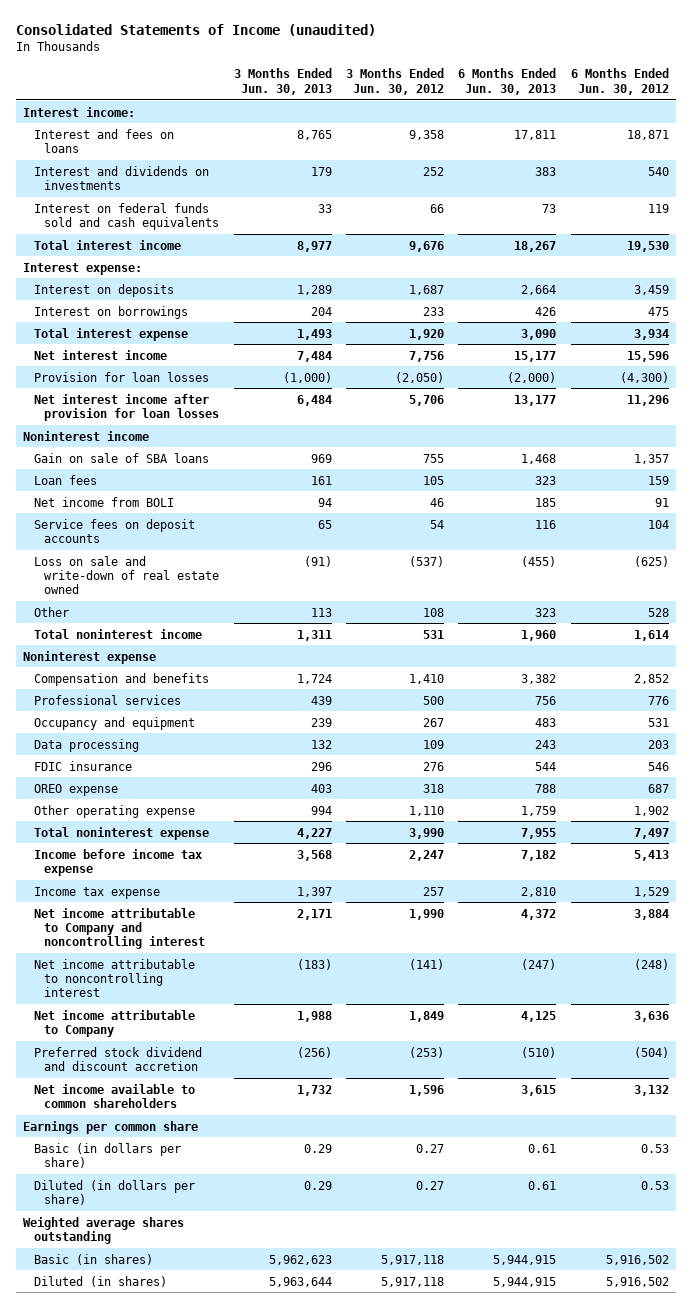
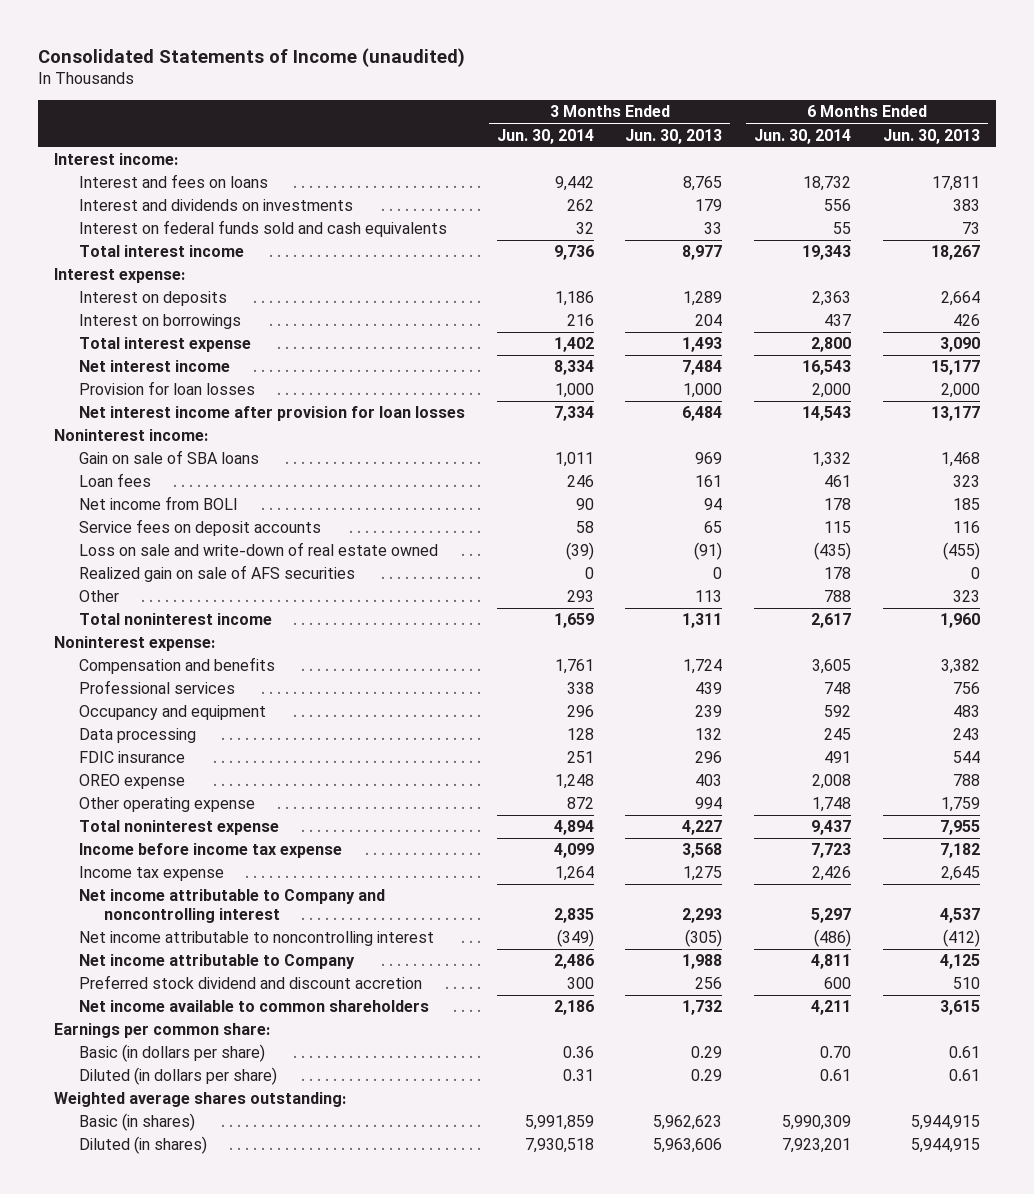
[345,68,444,95] 3 Months Ended Jun. 30, 2012 -> none
[570,68,669,95] 6 Months Ended Jun. 30, 2012 -> none
none -> [496,128,594,144] Jun. 30, 2014
none -> [754,128,852,144] Jun. 30, 2014
[282,371,332,383] (1,000) -> [683,383,723,399] 1,000
[507,371,557,383] (2,000) -> [940,383,980,399] 2,000
[23,430,150,441] Noninterest income -> [53,429,208,442] Noninterest income:
none -> [78,565,355,583] Realized gain on sale of AFS securities
[23,650,157,664] Noninterest expense -> [53,636,215,652] Noninterest expense:
[296,886,332,897] 1,397 -> [683,866,723,882] 1,275
[521,886,557,897] 2,810 -> [940,866,980,882] 2,645
[296,908,332,920] 2,171 -> [682,907,723,923] 2,293
[521,908,557,920] 4,372 -> [939,907,980,923] 4,537
[296,958,332,970] (183) -> [685,929,723,948] (305)
[521,958,557,970] (247) -> [942,929,980,948] (412)
[296,1046,332,1058] (256) -> [695,977,723,990] 256
[521,1046,557,1058] (510) -> [952,977,980,990] 510
[23,1120,199,1134] Earnings per common share -> [53,1023,270,1039] Earnings per common share:
[23,1216,185,1244] Weighted average shares outstanding -> [53,1092,346,1108] Weighted average shares outstanding:
[268,1276,332,1287] 5,963,644 -> [653,1138,723,1154] 5,963,606

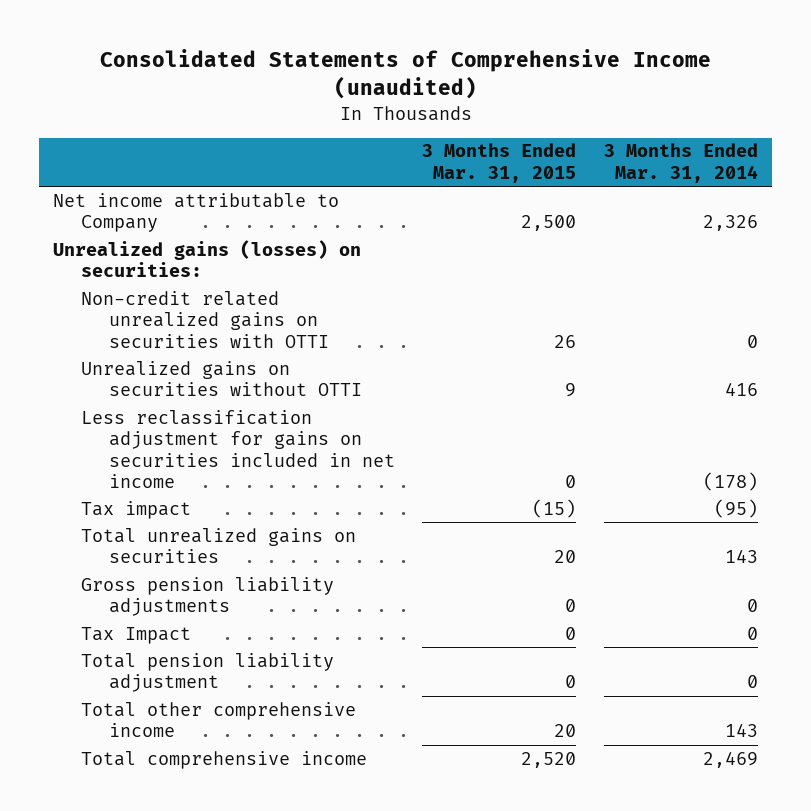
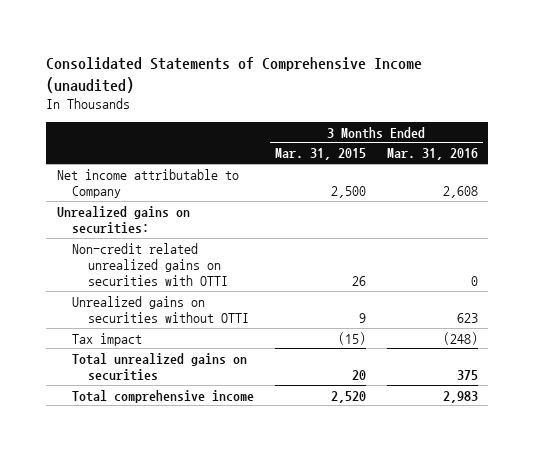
[603,143,758,183] 3 Months Ended Mar. 31, 2014 -> none
none -> [386,148,478,161] Mar. 31, 2016
[53,239,362,278] Unrealized gains (losses) on securities: -> [56,205,190,234] Unrealized gains on securities:
[81,409,395,489] Less reclassification adjustment for gains on securities included in net income -> none
[81,576,335,617] Gross pension liability adjustments -> none
[81,626,192,644] Tax Impact -> none
[81,652,335,693] Total pension liability adjustment -> none
[81,701,357,738] Total other comprehensive income -> none

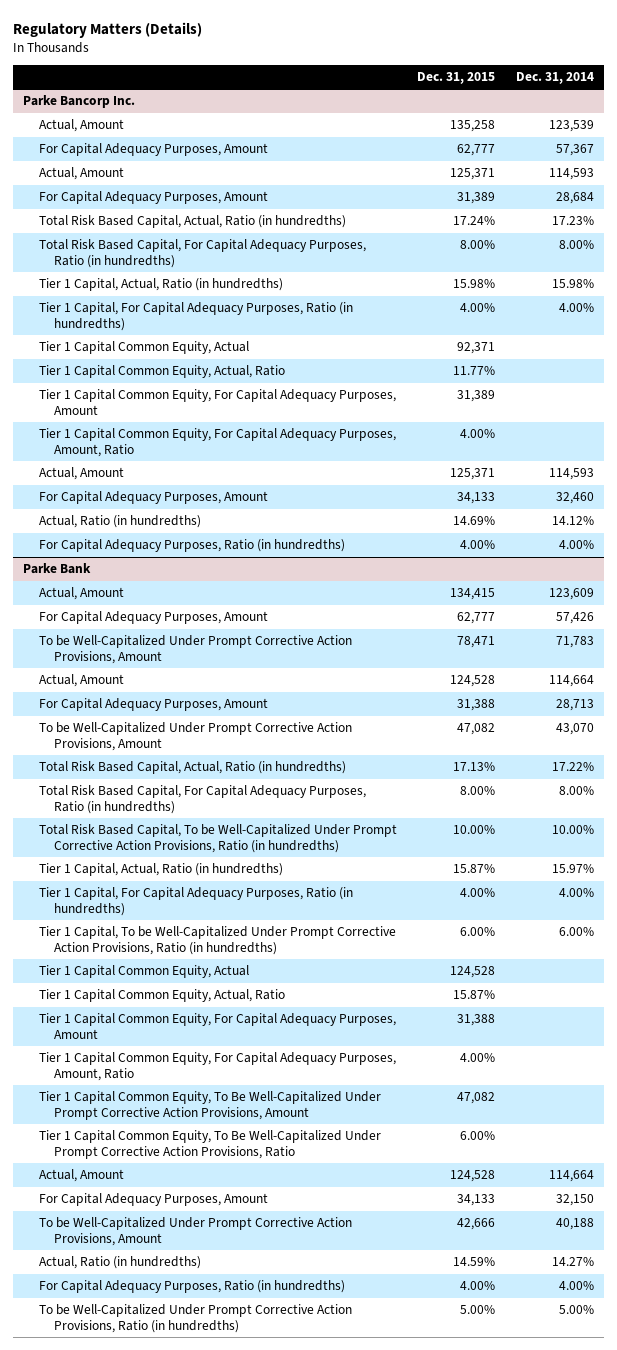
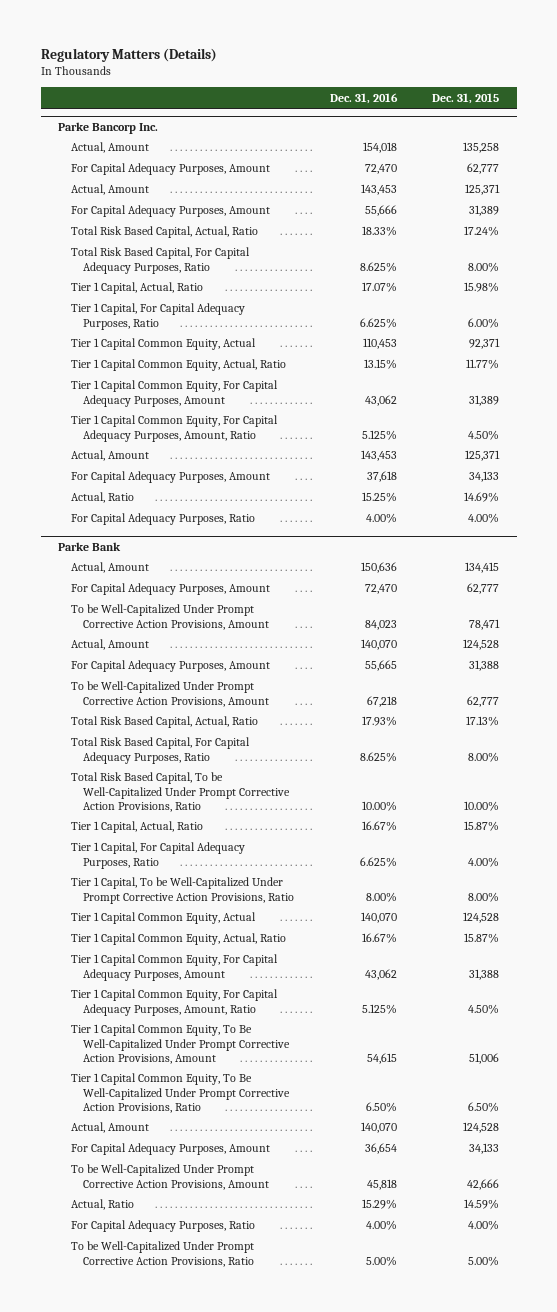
[516,72,595,85] Dec. 31, 2014 -> none
none -> [329,92,398,104] Dec. 31, 2016
[38,215,346,229] Total Risk Based Capital, Actual, Ratio (in hundredths) -> [70,226,258,239] Total Risk Based Capital, Actual, Ratio
[38,239,366,268] Total Risk Based Capital, For Capital Adequacy Purposes, Ratio (in hundredths) -> [70,247,250,274] Total Risk Based Capital, For Capital Adequacy Purposes, Ratio
[38,278,283,292] Tier 1 Capital, Actual, Ratio (in hundredths) -> [70,282,203,295] Tier 1 Capital, Actual, Ratio
[38,302,353,331] Tier 1 Capital, For Capital Adequacy Purposes, Ratio (in hundredths) -> [70,303,245,330] Tier 1 Capital, For Capital Adequacy Purposes, Ratio
[460,303,496,313] 4.00% -> [467,317,499,328] 6.00%
[460,429,496,439] 4.00% -> [467,429,499,440] 4.50%
[38,515,201,529] Actual, Ratio (in hundredths) -> [70,492,134,504] Actual, Ratio
[38,539,345,553] For Capital Adequacy Purposes, Ratio (in hundredths) -> [70,513,255,526] For Capital Adequacy Purposes, Ratio
[457,723,496,736] 47,082 -> [466,695,499,707] 62,777
[38,761,346,775] Total Risk Based Capital, Actual, Ratio (in hundredths) -> [70,716,258,729] Total Risk Based Capital, Actual, Ratio
[38,785,366,814] Total Risk Based Capital, For Capital Adequacy Purposes, Ratio (in hundredths) -> [70,737,250,764] Total Risk Based Capital, For Capital Adequacy Purposes, Ratio
[38,824,397,853] Total Risk Based Capital, To be Well-Capitalized Under Prompt Corrective Action Provisions, Ratio (in hundredths) -> [70,772,291,812] Total Risk Based Capital, To be Well-Capitalized Under Prompt Corrective Action Provisions, Ratio
[38,863,283,877] Tier 1 Capital, Actual, Ratio (in hundredths) -> [70,821,203,834] Tier 1 Capital, Actual, Ratio
[38,887,353,916] Tier 1 Capital, For Capital Adequacy Purposes, Ratio (in hundredths) -> [70,842,245,869] Tier 1 Capital, For Capital Adequacy Purposes, Ratio
[38,926,396,955] Tier 1 Capital, To be Well-Capitalized Under Prompt Corrective Action Provisions, Ratio (in hundredths) -> [70,877,295,904] Tier 1 Capital, To be Well-Capitalized Under Prompt Corrective Action Provisions, Ratio
[460,927,496,937] 6.00% -> [467,891,499,902] 8.00%
[460,1053,496,1063] 4.00% -> [467,1003,499,1014] 4.50%
[457,1092,496,1105] 47,082 -> [468,1052,499,1064] 51,006
[460,1131,496,1141] 6.00% -> [467,1101,499,1112] 6.50%
[38,1256,201,1270] Actual, Ratio (in hundredths) -> [70,1199,134,1211] Actual, Ratio
[38,1280,345,1294] For Capital Adequacy Purposes, Ratio (in hundredths) -> [70,1220,255,1233] For Capital Adequacy Purposes, Ratio
[38,1304,352,1333] To be Well-Capitalized Under Prompt Corrective Action Provisions, Ratio (in hundredths) -> [70,1241,255,1267] To be Well-Capitalized Under Prompt Corrective Action Provisions, Ratio

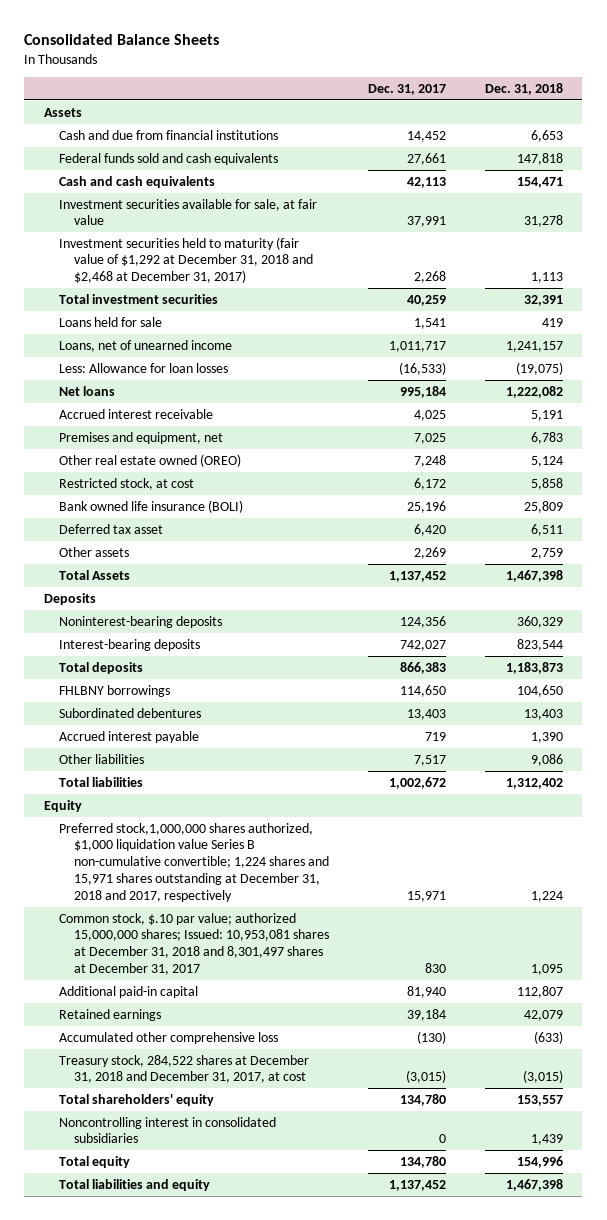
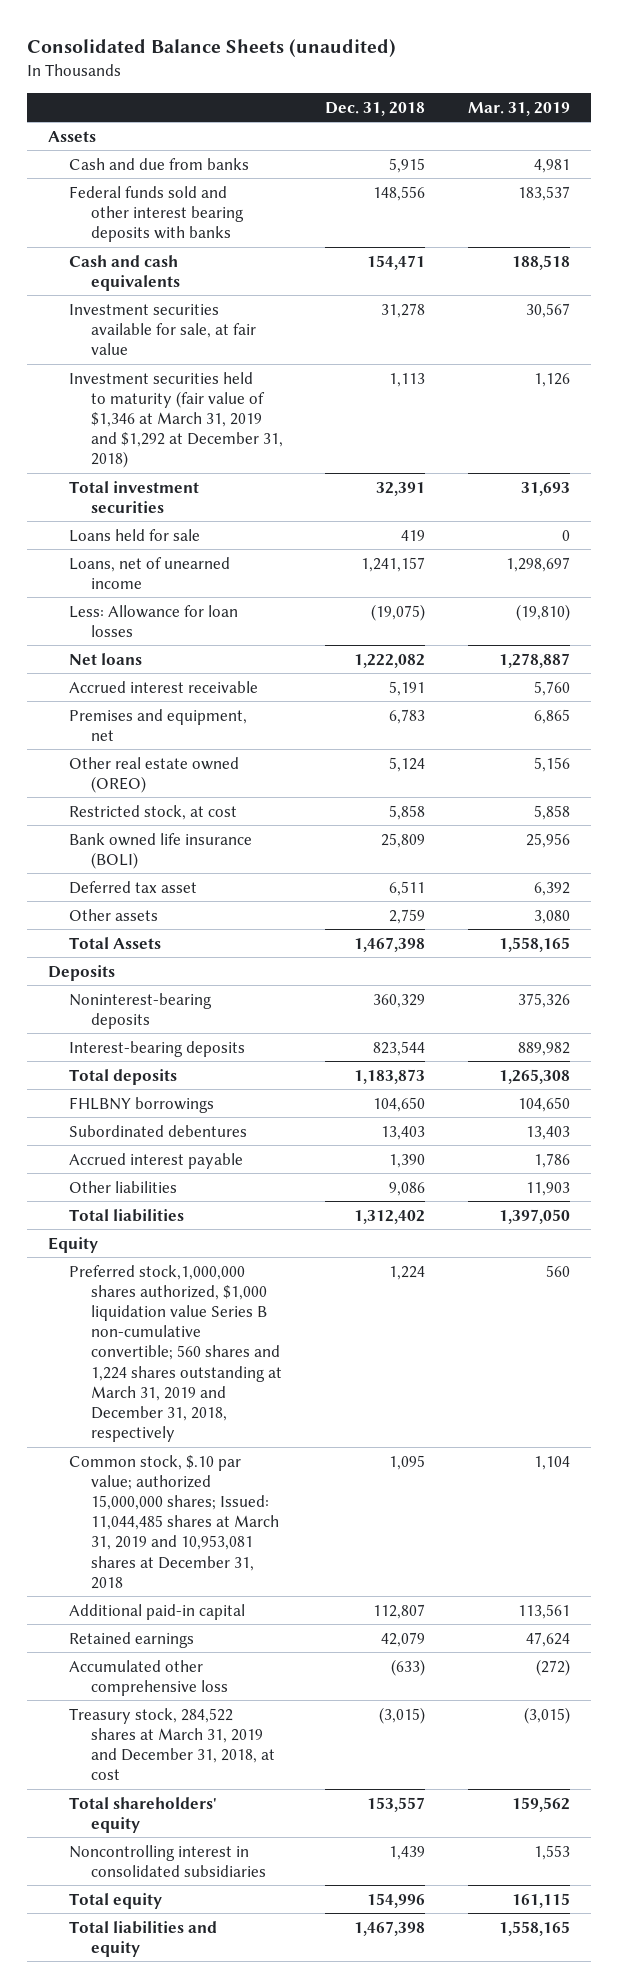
[24,34,220,46] Consolidated Balance Sheets -> [26,38,396,57] Consolidated Balance Sheets (unaudited)
[368,83,447,95] Dec. 31, 2017 -> none
none -> [467,101,570,116] Mar. 31, 2019
[59,129,279,140] Cash and due from financial institutions -> [69,157,250,170] Cash and due from banks
[531,129,564,142] 6,653 -> [389,157,426,173] 5,915
[59,152,279,165] Federal funds sold and cash equivalents -> [69,185,244,242] Federal funds sold and other interest bearing deposits with banks
[517,152,564,165] 147,818 -> [373,185,426,201] 148,556
[59,236,314,284] Investment securities held to maturity (fair value of $1,292 at December 31, 2018 and $2,468 at December 31, 2017) -> [69,371,283,469] Investment securities held to maturity (fair value of $1,346 at March 31, 2019 and $1,292 at December 31, 2018)
[59,822,330,902] Preferred stock,1,000,000 shares authorized, $1,000 liquidation value Series B non-cumulative convertible; 1,224 shares and 15,971 shares outstanding at December 31, 2018 and 2017, respectively -> [69,1264,282,1443] Preferred stock,1,000,000 shares authorized, $1,000 liquidation value Series B non-cumulative convertible; 560 shares and 1,224 shares outstanding at March 31, 2019 and December 31, 2018, respectively
[59,912,330,976] Common stock, $.10 par value; authorized 15,000,000 shares; Issued: 10,953,081 shares at December 31, 2018 and 8,301,497 shares at December 31, 2017 -> [69,1454,279,1589] Common stock, $.10 par value; authorized 15,000,000 shares; Issued: 11,044,485 shares at March 31, 2019 and 10,953,081 shares at December 31, 2018
[59,1054,310,1084] Treasury stock, 284,522 shares at December 31, 2018 and December 31, 2017, at cost -> [69,1707,275,1781] Treasury stock, 284,522 shares at March 31, 2019 and December 31, 2018, at cost

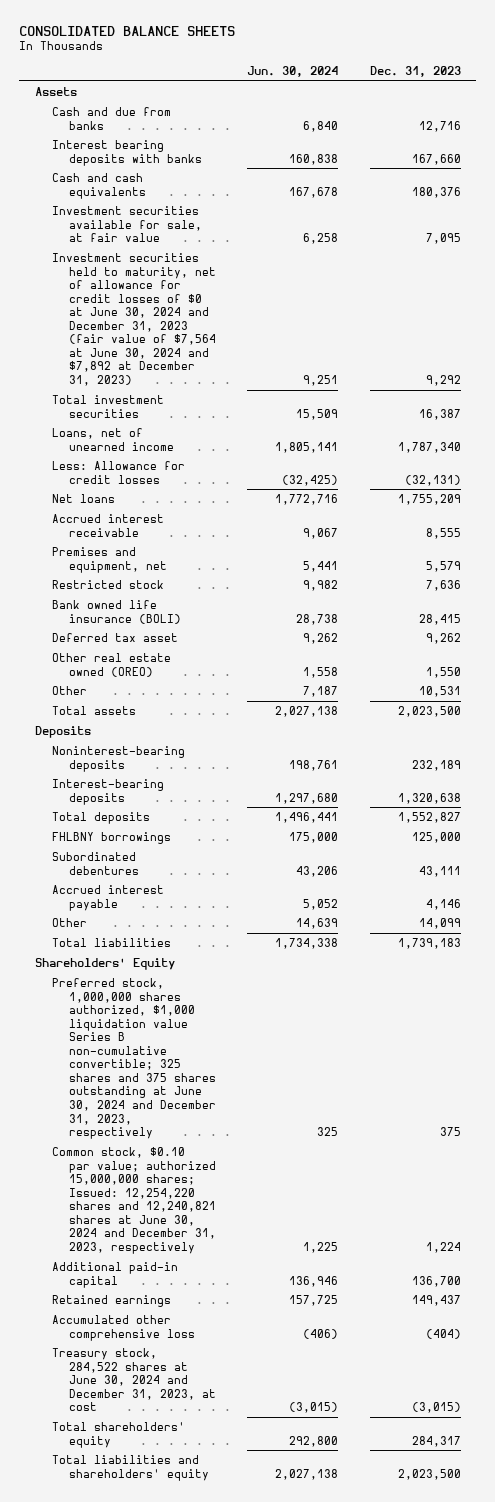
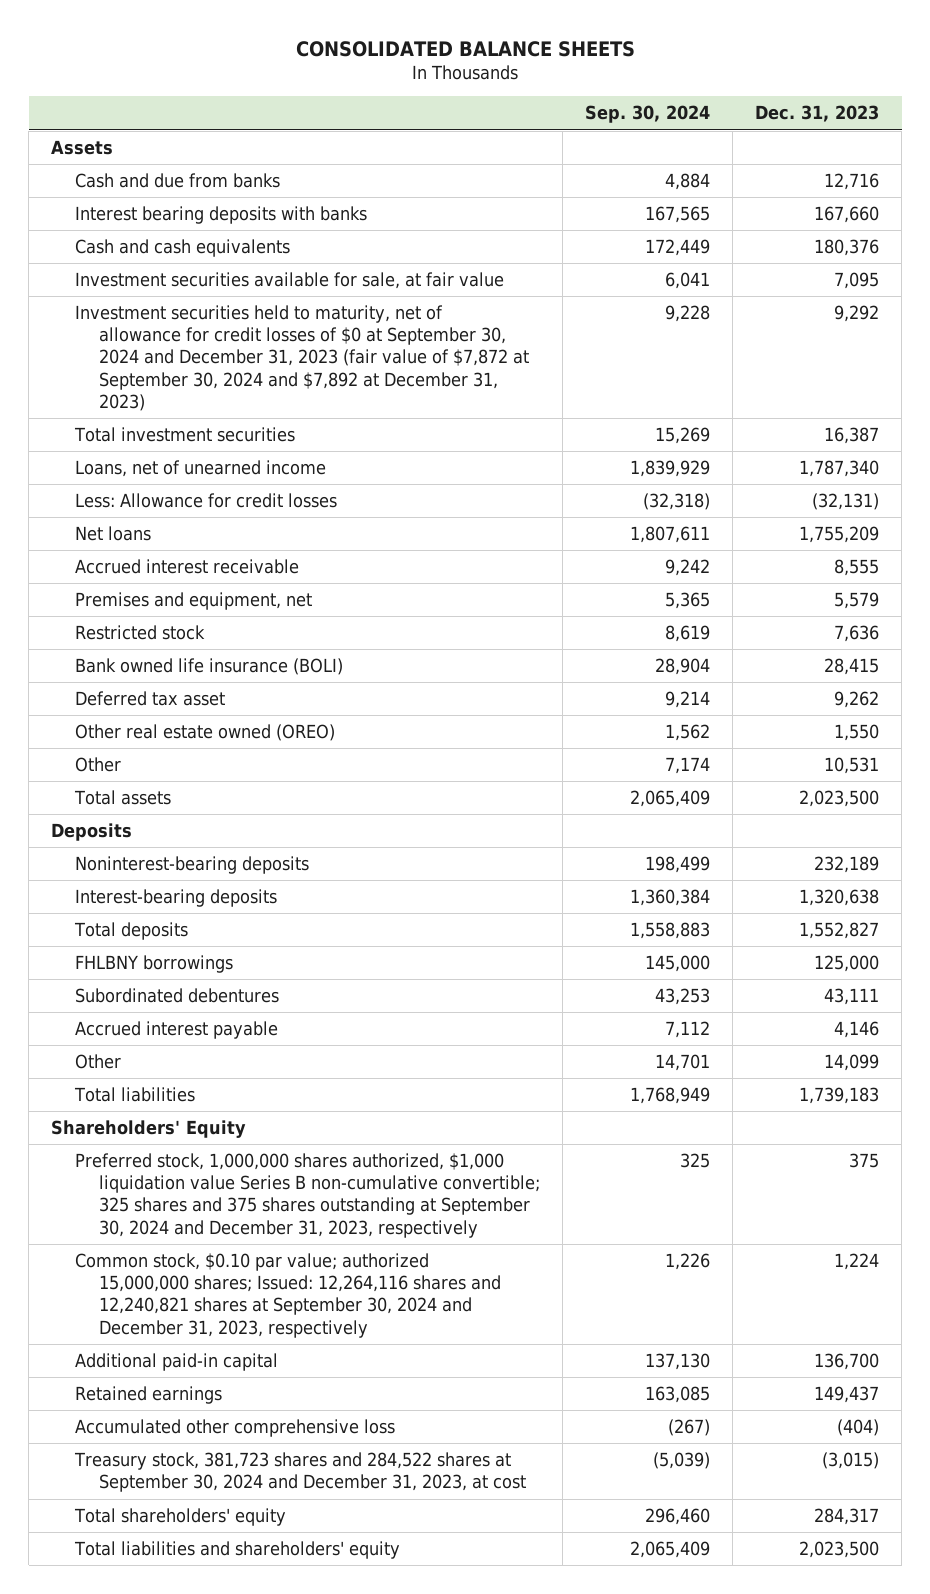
[247,66,339,78] Jun. 30, 2024 -> none
none -> [585,105,711,124] Sep. 30, 2024
[51,252,216,387] Investment securities held to maturity, net of allowance for credit losses of $0 at June 30, 2024 and December 31, 2023 (fair value of $7,564 at June 30, 2024 and $7,892 at December 31, 2023) -> [75,305,530,411] Investment securities held to maturity, net of allowance for credit losses of $0 at September 30, 2024 and December 31, 2023 (fair value of $7,872 at September 30, 2024 and $7,892 at December 31, 2023)
[51,977,216,1140] Preferred stock, 1,000,000 shares authorized, $1,000 liquidation value Series B non-cumulative convertible; 325 shares and 375 shares outstanding at June 30, 2024 and December 31, 2023, respectively -> [75,1153,541,1238] Preferred stock, 1,000,000 shares authorized, $1,000 liquidation value Series B non-cumulative convertible; 325 shares and 375 shares outstanding at September 30, 2024 and December 31, 2023, respectively
[51,1146,216,1254] Common stock, $0.10 par value; authorized 15,000,000 shares; Issued: 12,254,220 shares and 12,240,821 shares at June 30, 2024 and December 31, 2023, respectively -> [75,1253,502,1338] Common stock, $0.10 par value; authorized 15,000,000 shares; Issued: 12,264,116 shares and 12,240,821 shares at September 30, 2024 and December 31, 2023, respectively
[51,1347,216,1412] Treasury stock, 284,522 shares at June 30, 2024 and December 31, 2023, at cost -> [74,1452,527,1493] Treasury stock, 381,723 shares and 284,522 shares at September 30, 2024 and December 31, 2023, at cost

